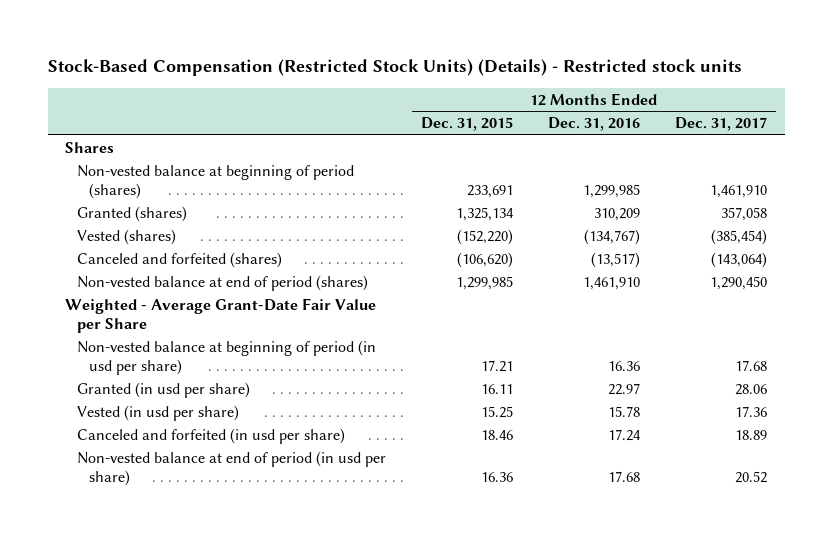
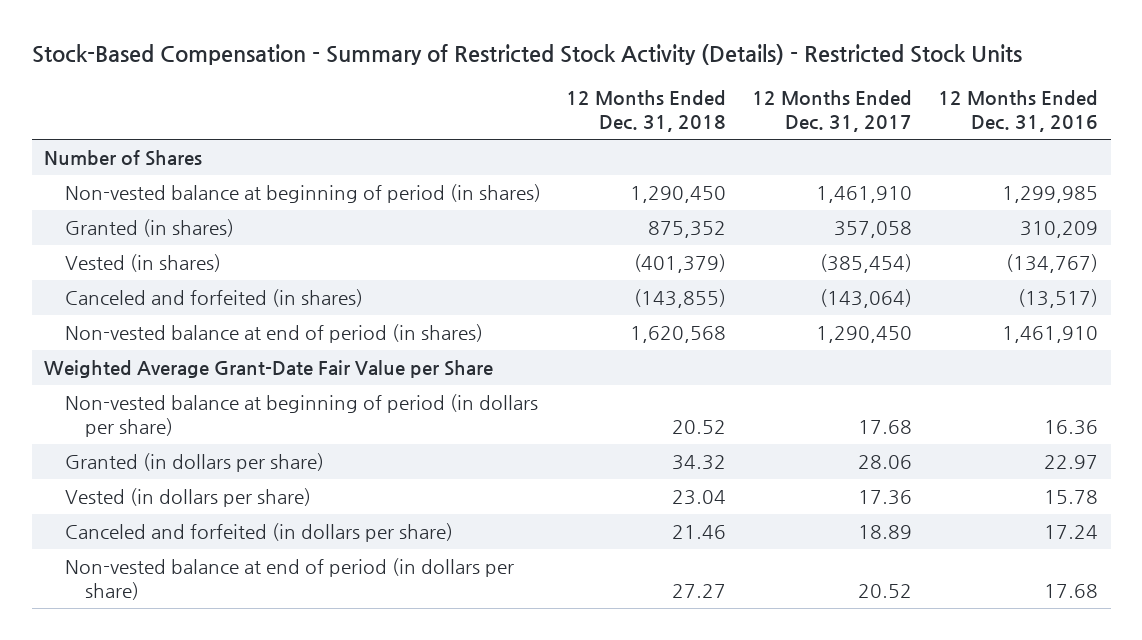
[47,59,742,77] Stock-Based Compensation (Restricted Stock Units) (Details) - Restricted stock units -> [31,44,1022,66] Stock-Based Compensation - Summary of Restricted Stock Activity (Details) - Restricted Stock Units
[421,117,514,132] Dec. 31, 2015 -> none
none -> [566,90,727,133] 12 Months Ended Dec. 31, 2018
[65,141,115,153] Shares -> [44,150,203,167] Number of Shares
[77,164,355,199] Non-vested balance at beginning of period (shares) -> [64,184,541,204] Non-vested balance at beginning of period (in shares)
[77,205,188,222] Granted (shares) -> [64,219,234,238] Granted (in shares)
[77,228,177,245] Vested (shares) -> [64,254,221,273] Vested (in shares)
[77,251,283,268] Canceled and forfeited (shares) -> [64,289,363,308] Canceled and forfeited (in shares)
[77,274,369,291] Non-vested balance at end of period (shares) -> [64,324,483,344] Non-vested balance at end of period (in shares)
[65,297,377,333] Weighted - Average Grant-Date Fair Value per Share -> [44,360,494,379] Weighted Average Grant-Date Fair Value per Share
[77,339,377,375] Non-vested balance at beginning of period (in usd per share) -> [64,394,538,438] Non-vested balance at beginning of period (in dollars per share)
[77,381,251,398] Granted (in usd per share) -> [64,453,324,473] Granted (in dollars per share)
[77,404,240,421] Vested (in usd per share) -> [64,488,311,508] Vested (in dollars per share)
[77,427,346,444] Canceled and forfeited (in usd per share) -> [64,523,453,543] Canceled and forfeited (in dollars per share)
[77,450,387,486] Non-vested balance at end of period (in usd per share) -> [64,558,514,601] Non-vested balance at end of period (in dollars per share)

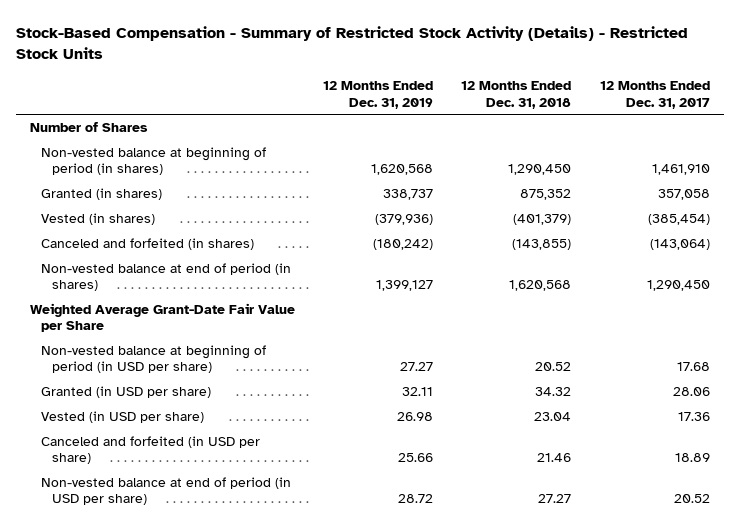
[937,90,1098,133] 12 Months Ended Dec. 31, 2016 -> none
none -> [323,81,434,109] 12 Months Ended Dec. 31, 2019
[64,394,538,438] Non-vested balance at beginning of period (in dollars per share) -> [41,345,267,374] Non-vested balance at beginning of period (in USD per share)
[64,453,324,473] Granted (in dollars per share) -> [41,386,212,399] Granted (in USD per share)
[64,488,311,508] Vested (in dollars per share) -> [41,411,205,424] Vested (in USD per share)
[64,523,453,543] Canceled and forfeited (in dollars per share) -> [41,436,261,465] Canceled and forfeited (in USD per share)
[64,558,514,601] Non-vested balance at end of period (in dollars per share) -> [41,477,292,506] Non-vested balance at end of period (in USD per share)

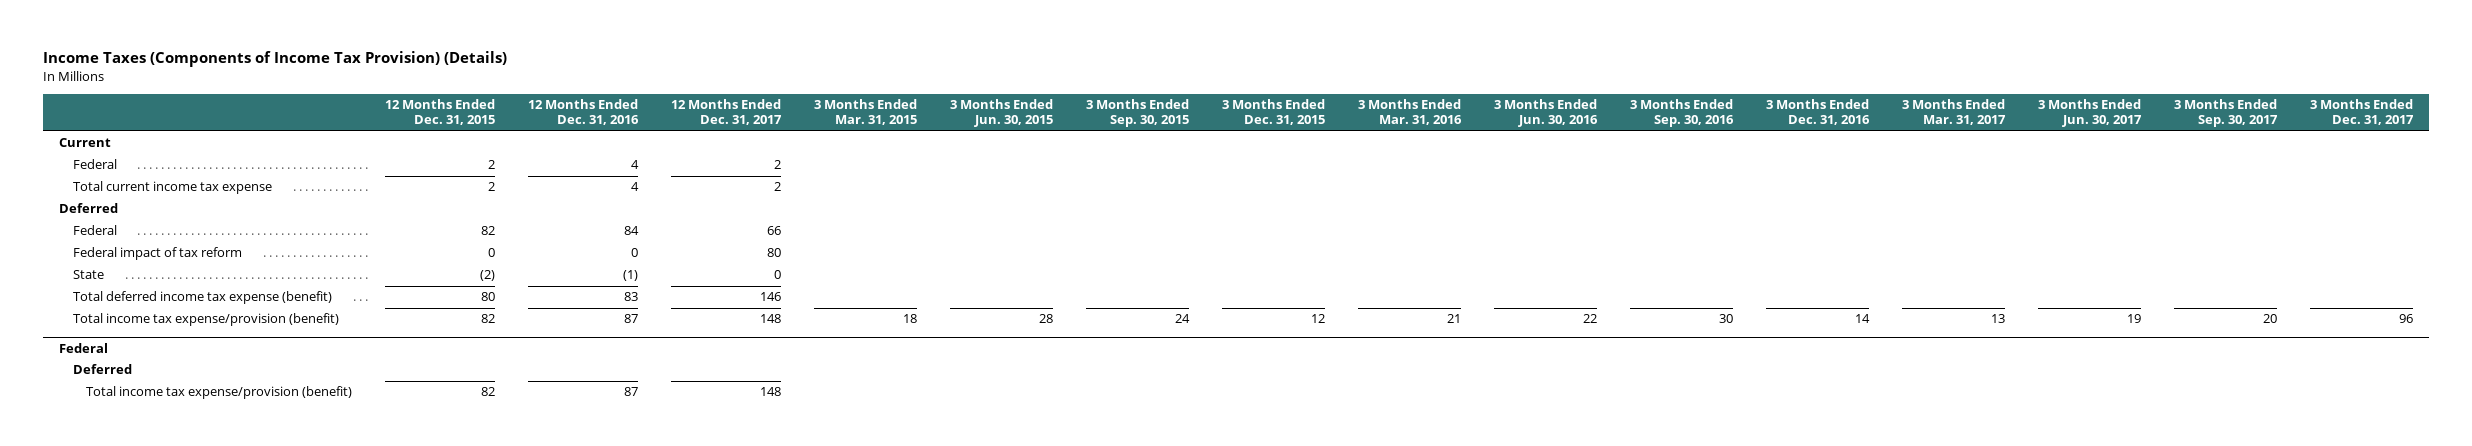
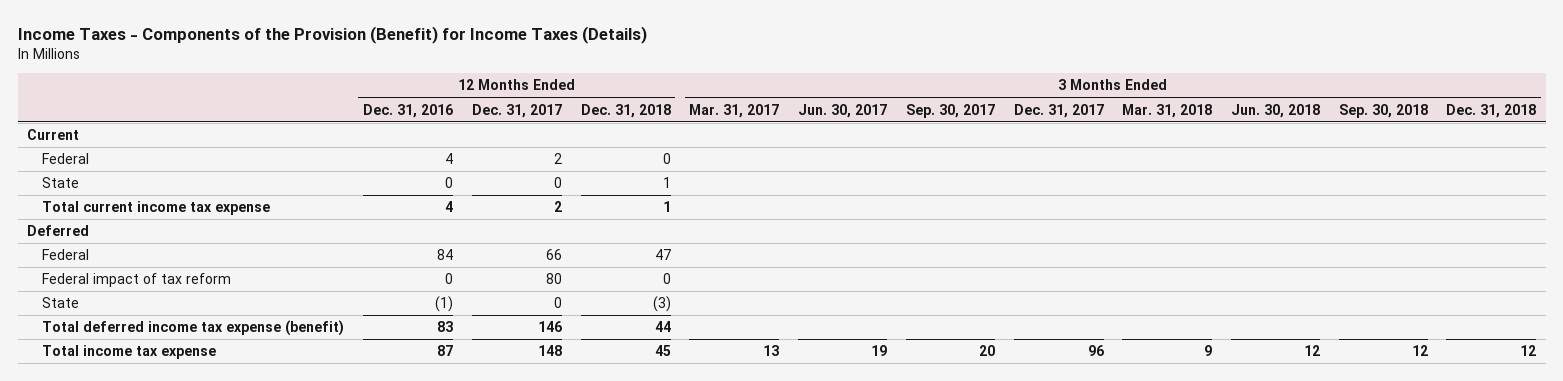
[42,51,507,68] Income Taxes (Components of Income Tax Provision) (Details) -> [17,25,647,44] Income Taxes - Components of the Provision (Benefit) for Income Taxes (Details)
[384,99,495,126] 12 Months Ended Dec. 31, 2015 -> none
[813,99,917,126] 3 Months Ended Mar. 31, 2015 -> none
[949,99,1053,128] 3 Months Ended Jun. 30, 2015 -> none
[1085,99,1189,128] 3 Months Ended Sep. 30, 2015 -> none
[1221,99,1325,126] 3 Months Ended Dec. 31, 2015 -> none
[1357,99,1462,126] 3 Months Ended Mar. 31, 2016 -> none
[1493,99,1598,128] 3 Months Ended Jun. 30, 2016 -> none
[1629,99,1734,128] 3 Months Ended Sep. 30, 2016 -> none
[1765,99,1870,126] 3 Months Ended Dec. 31, 2016 -> none
none -> [580,103,671,118] Dec. 31, 2018
none -> [1122,103,1213,118] Mar. 31, 2018
none -> [1230,103,1320,118] Jun. 30, 2018
none -> [1338,103,1428,118] Sep. 30, 2018
none -> [1446,103,1537,118] Dec. 31, 2018
none -> [42,177,80,189] State
[59,343,109,354] Federal -> none
[72,364,132,375] Deferred -> none
[85,386,352,400] Total income tax expense/provision (benefit) -> none
[72,313,339,327] Total income tax expense/provision (benefit) -> [42,345,217,360] Total income tax expense

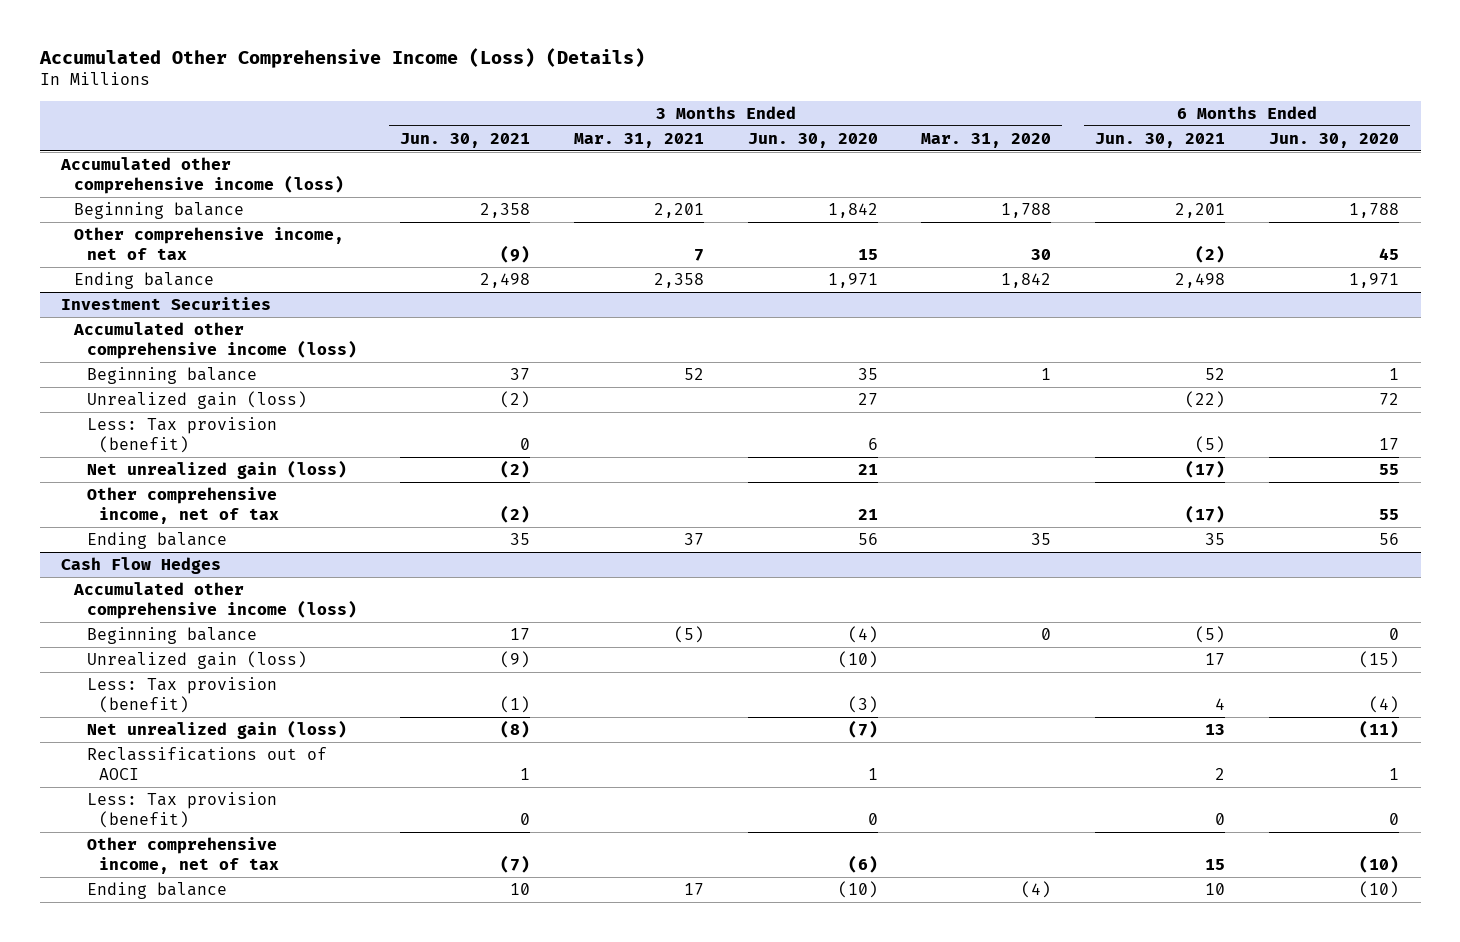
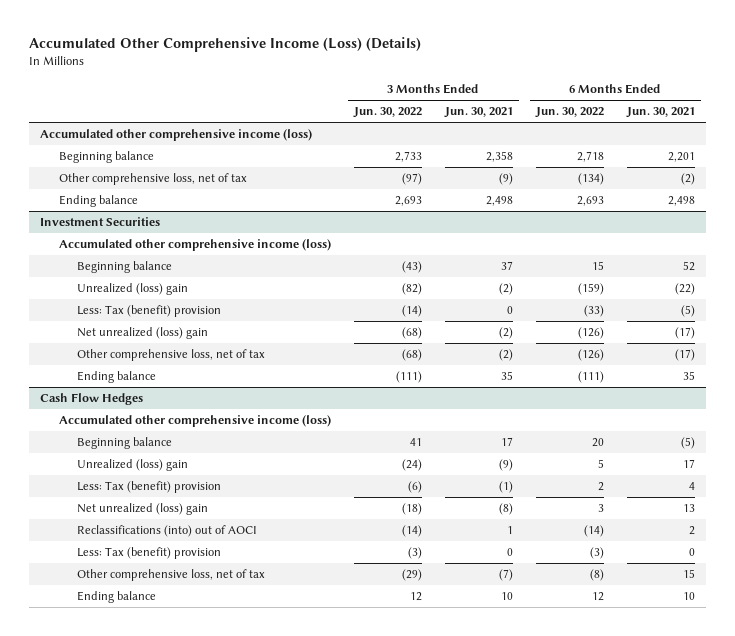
[574,132,705,148] Mar. 31, 2021 -> none
[747,132,878,148] Jun. 30, 2020 -> none
[921,132,1052,148] Mar. 31, 2020 -> none
[1268,132,1399,148] Jun. 30, 2020 -> none
none -> [352,107,422,119] Jun. 30, 2022
none -> [534,107,604,119] Jun. 30, 2022
[74,226,345,260] Other comprehensive income, net of tax -> [58,173,247,186] Other comprehensive loss, net of tax
[86,390,307,409] Unrealized gain (loss) -> [77,283,189,296] Unrealized (loss) gain
[86,416,277,453] Less: Tax provision (benefit) -> [77,305,222,318] Less: Tax (benefit) provision
[86,459,347,479] Net unrealized gain (loss) -> [77,327,209,340] Net unrealized (loss) gain
[86,486,280,524] Other comprehensive income, net of tax -> [77,349,266,362] Other comprehensive loss, net of tax
[86,650,307,669] Unrealized gain (loss) -> [77,459,189,472] Unrealized (loss) gain
[86,676,277,713] Less: Tax provision (benefit) -> [77,481,222,494] Less: Tax (benefit) provision
[86,719,347,739] Net unrealized gain (loss) -> [77,503,209,516] Net unrealized (loss) gain
[86,746,327,780] Reclassifications out of AOCI -> [77,525,258,538] Reclassifications (into) out of AOCI
[86,791,277,828] Less: Tax provision (benefit) -> [77,547,222,560] Less: Tax (benefit) provision
[86,836,280,874] Other comprehensive income, net of tax -> [77,569,266,582] Other comprehensive loss, net of tax

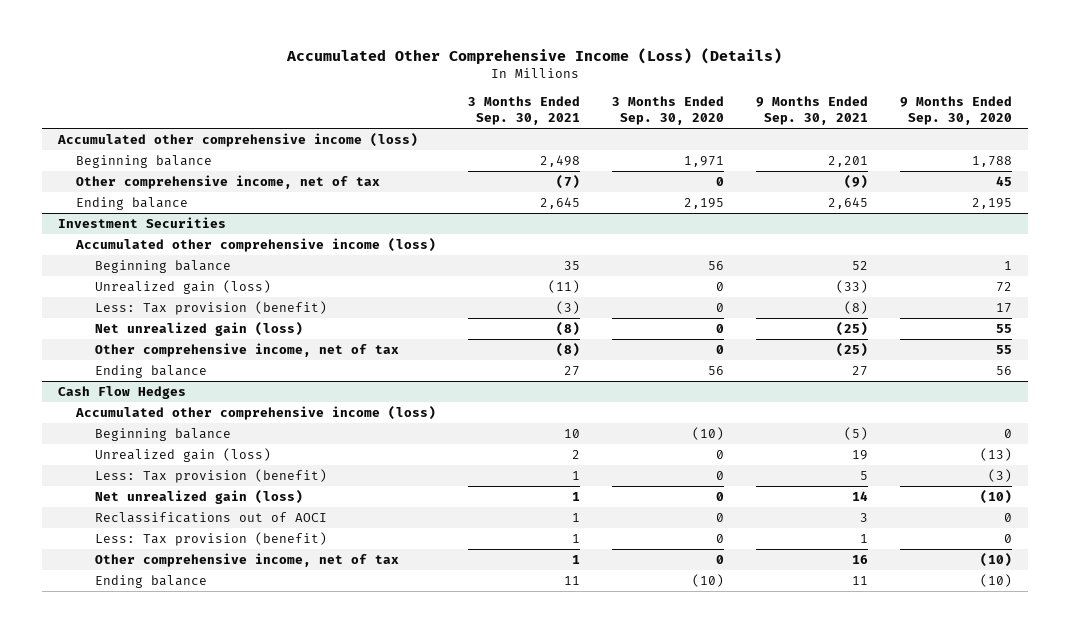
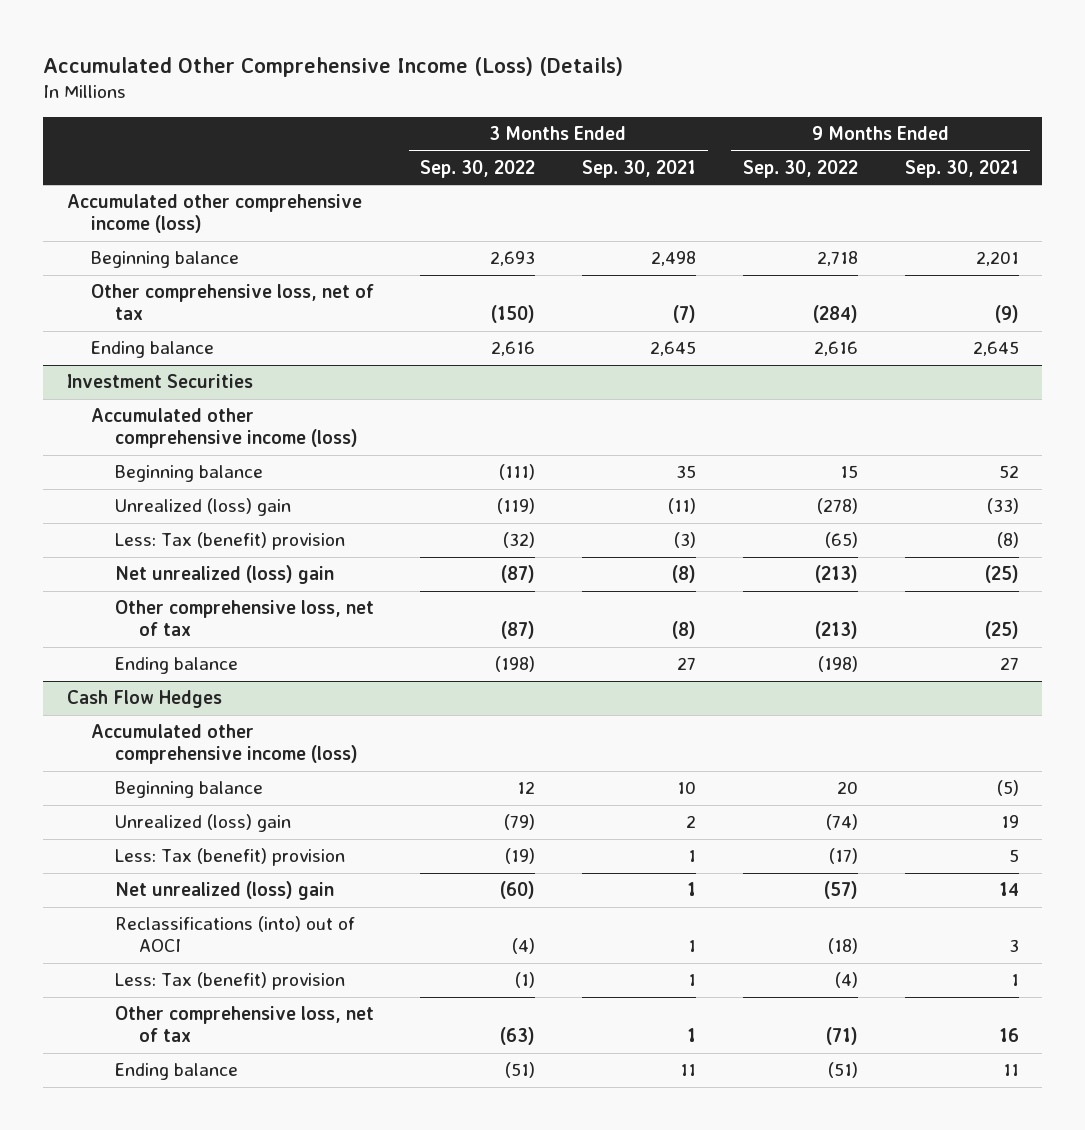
[612,95,725,125] 3 Months Ended Sep. 30, 2020 -> none
[900,95,1013,125] 9 Months Ended Sep. 30, 2020 -> none
none -> [420,159,536,178] Sep. 30, 2022
none -> [742,159,858,178] Sep. 30, 2022
[76,175,381,190] Other comprehensive income, net of tax -> [90,284,374,321] Other comprehensive loss, net of tax
[94,280,271,295] Unrealized gain (loss) -> [114,498,291,517] Unrealized (loss) gain
[94,301,327,316] Less: Tax provision (benefit) -> [114,532,345,551] Less: Tax (benefit) provision
[94,322,303,337] Net unrealized gain (loss) -> [114,565,334,585] Net unrealized (loss) gain
[94,343,399,358] Other comprehensive income, net of tax -> [114,600,374,637] Other comprehensive loss, net of tax
[94,448,271,463] Unrealized gain (loss) -> [114,814,291,833] Unrealized (loss) gain
[94,469,327,484] Less: Tax provision (benefit) -> [114,848,345,867] Less: Tax (benefit) provision
[94,490,303,505] Net unrealized gain (loss) -> [114,881,334,901] Net unrealized (loss) gain
[94,512,327,524] Reclassifications out of AOCI -> [114,916,355,953] Reclassifications (into) out of AOCI
[94,532,327,547] Less: Tax provision (benefit) -> [114,972,345,991] Less: Tax (benefit) provision
[94,553,399,568] Other comprehensive income, net of tax -> [114,1006,374,1043] Other comprehensive loss, net of tax

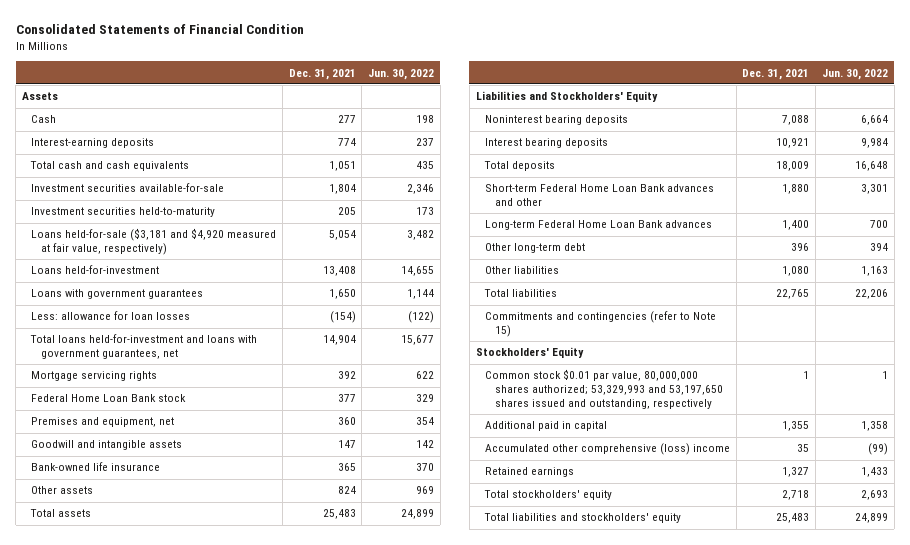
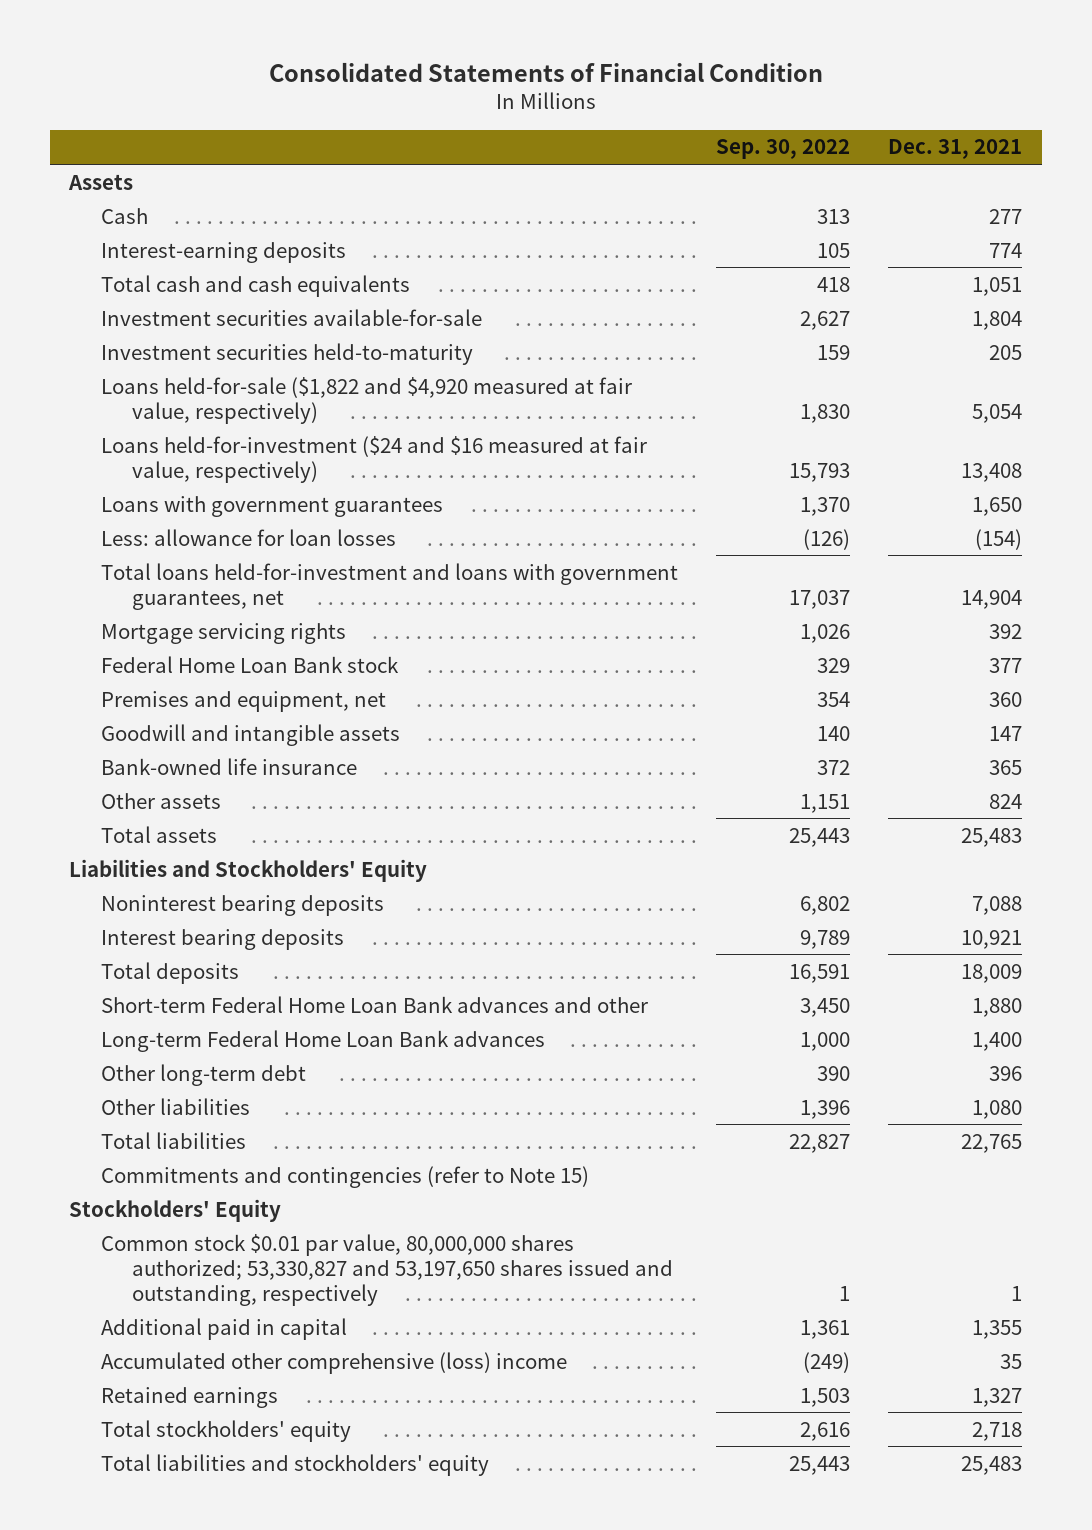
[368,68,435,80] Jun. 30, 2022 -> none
none -> [716,139,851,160] Sep. 30, 2022
[31,228,277,256] Loans held-for-sale ($3,181 and $4,920 measured at fair value, respectively) -> [100,376,632,424] Loans held-for-sale ($1,822 and $4,920 measured at fair value, respectively)
[31,265,160,275] Loans held-for-investment -> [100,435,647,483] Loans held-for-investment ($24 and $16 measured at fair value, respectively)
[485,369,723,410] Common stock $0.01 par value, 80,000,000 shares authorized; 53,329,993 and 53,197,650 shares issued and outstanding, respectively -> [100,1233,674,1306] Common stock $0.01 par value, 80,000,000 shares authorized; 53,330,827 and 53,197,650 shares issued and outstanding, respectively

